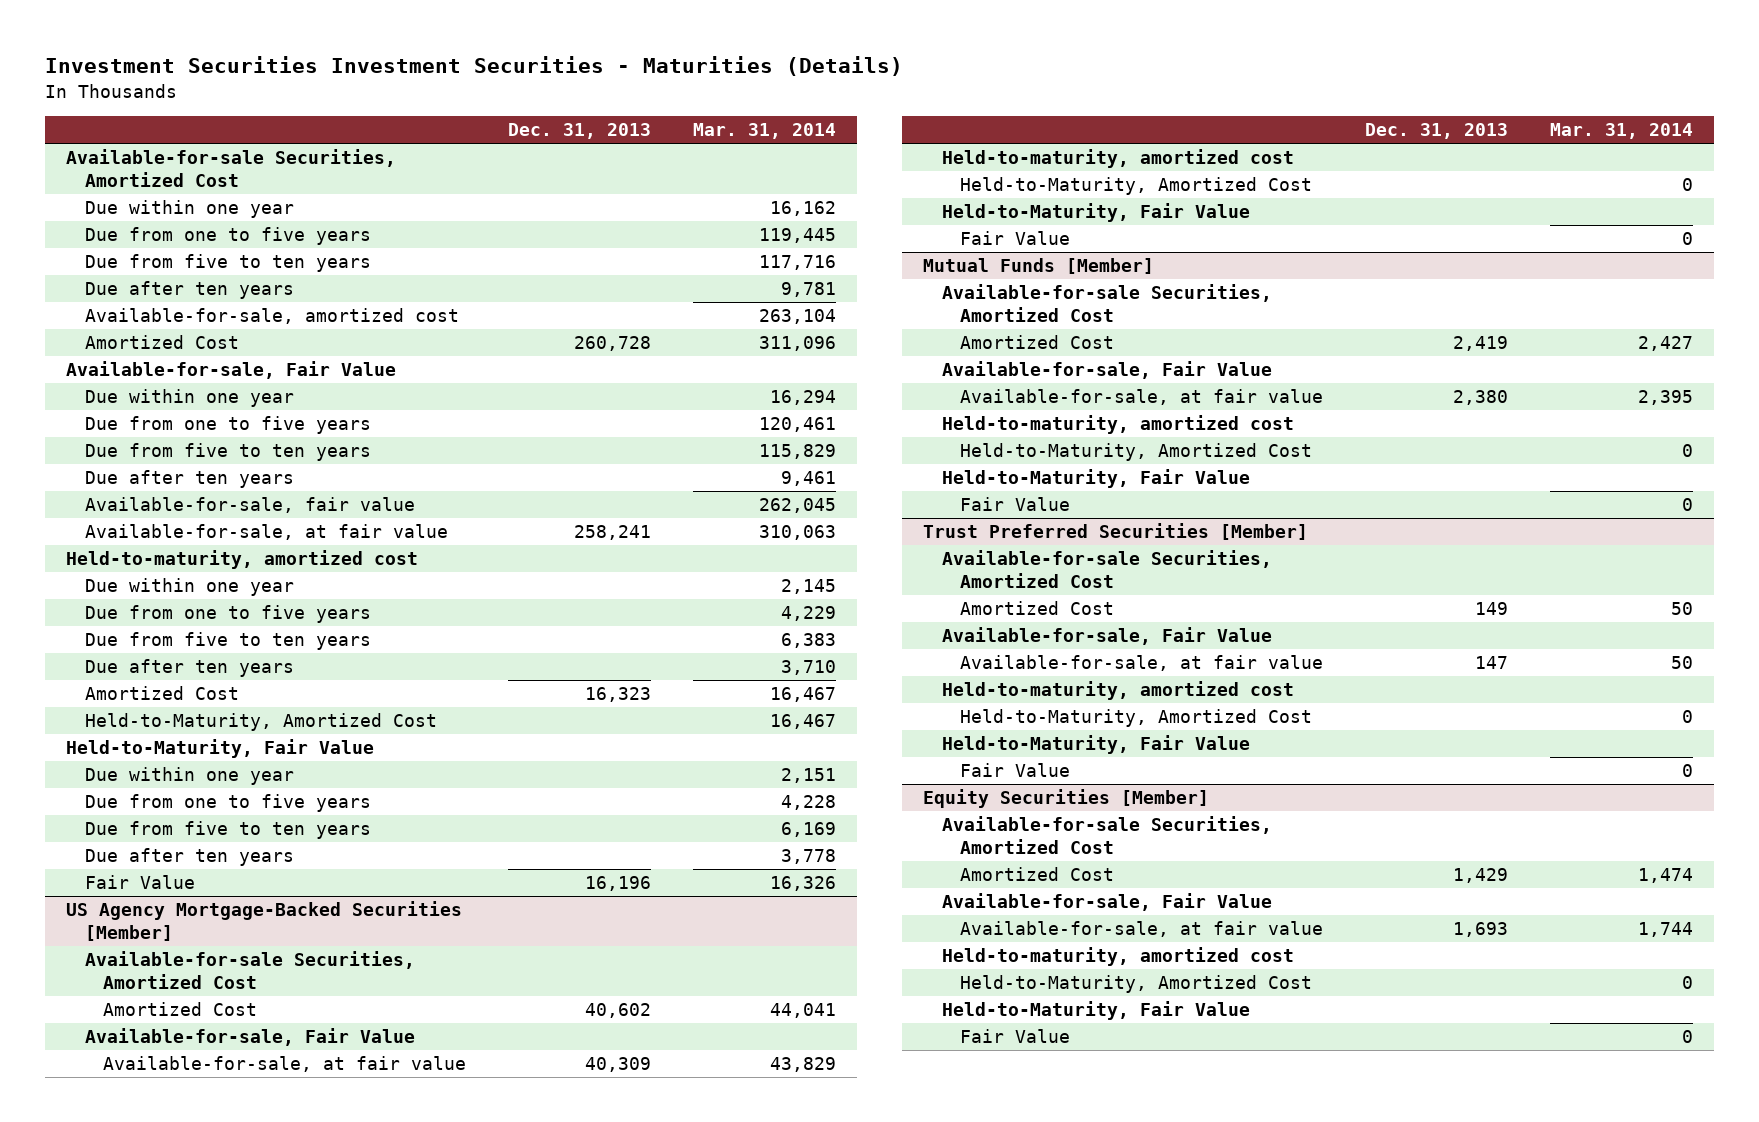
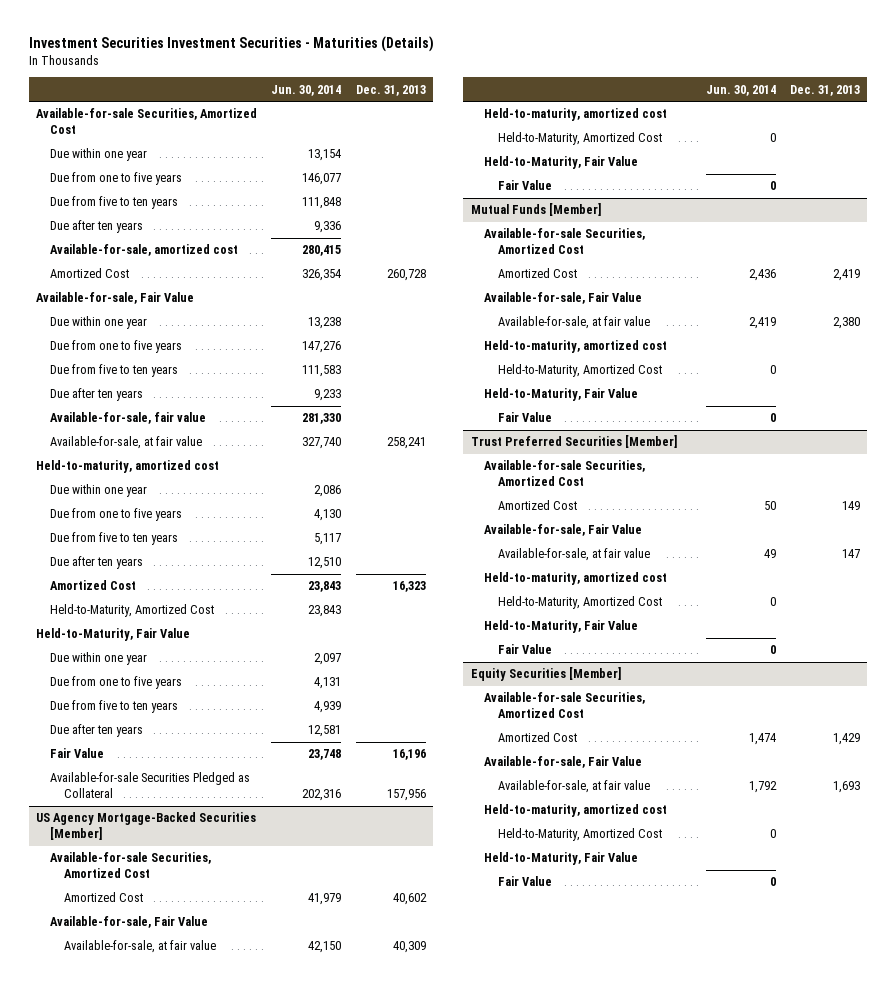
[692,123,836,140] Mar. 31, 2014 -> none
none -> [271,84,342,96] Jun. 30, 2014
none -> [49,772,250,799] Available-for-sale Securities Pledged as Collateral

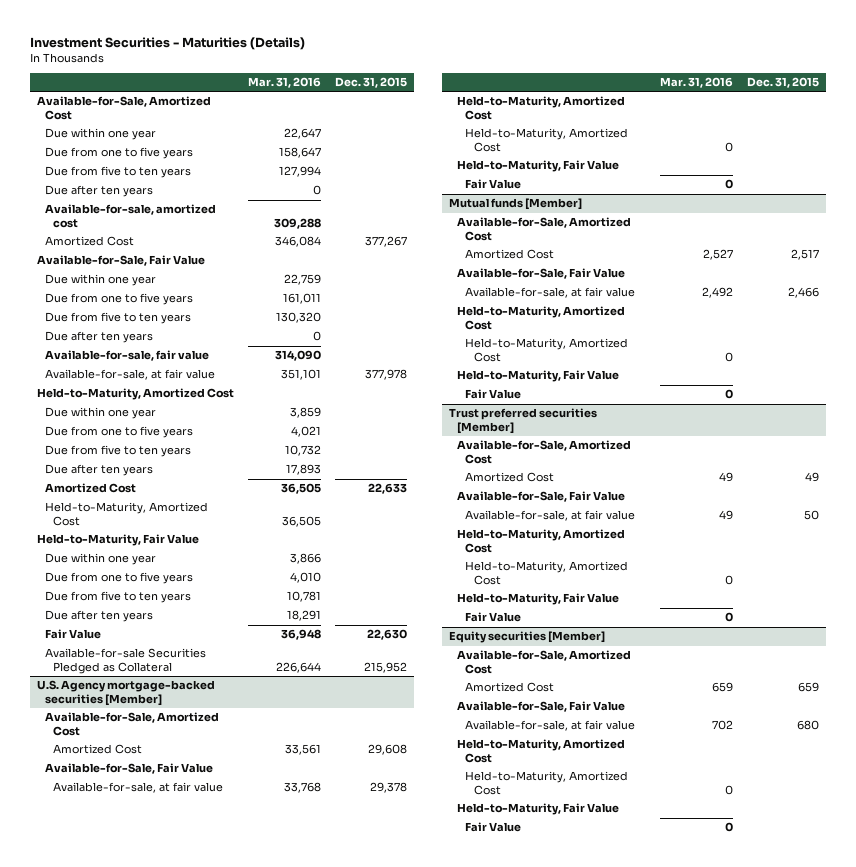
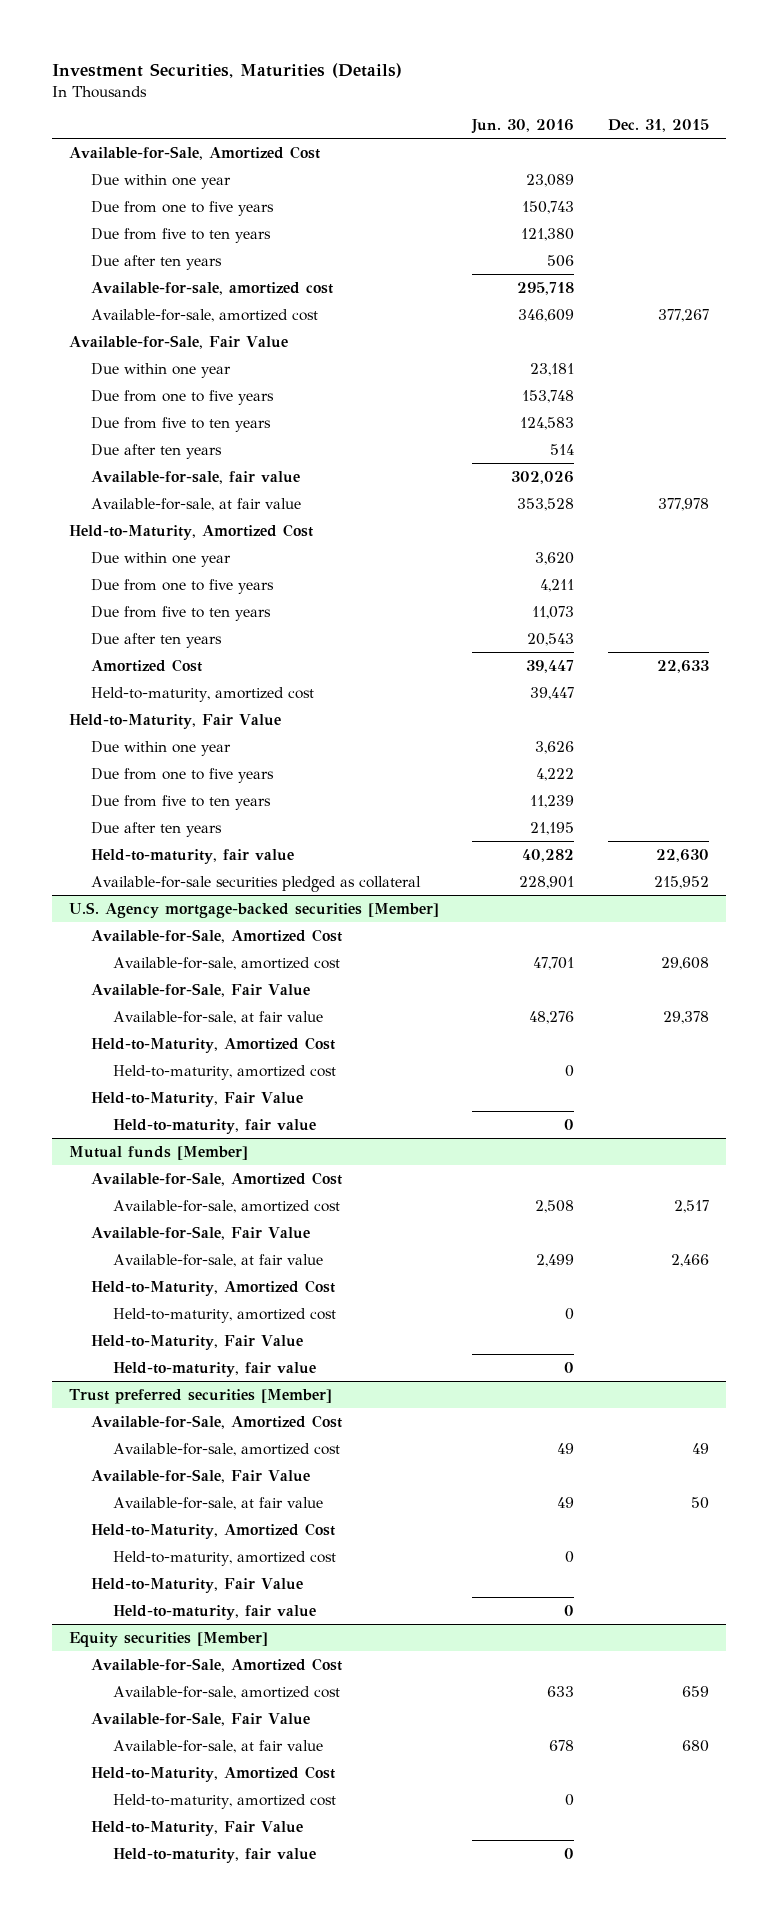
[29,36,305,50] Investment Securities - Maturities (Details) -> [52,62,403,78] Investment Securities, Maturities (Details)
[247,77,321,89] Mar. 31, 2016 -> none
none -> [471,119,575,135] Jun. 30, 2016
[44,236,134,247] Amortized Cost -> [91,308,319,322] Available-for-sale, amortized cost
[44,502,208,526] Held-to-Maturity, Amortized Cost -> [91,686,315,702] Held-to-maturity, amortized cost
[44,629,101,640] Fair Value -> [91,848,295,864] Held-to-maturity, fair value
[44,648,206,674] Available-for-sale Securities Pledged as Collateral -> [91,875,422,892] Available-for-sale securities pledged as collateral
[53,744,143,755] Amortized Cost -> [113,956,341,970] Available-for-sale, amortized cost
[465,128,629,152] Held-to-Maturity, Amortized Cost -> [113,1064,337,1080] Held-to-maturity, amortized cost
[465,179,522,190] Fair Value -> [113,1118,317,1134] Held-to-maturity, fair value
[465,249,555,260] Amortized Cost -> [113,1199,341,1213] Available-for-sale, amortized cost
[465,338,629,362] Held-to-Maturity, Amortized Cost -> [113,1307,337,1323] Held-to-maturity, amortized cost
[465,389,522,400] Fair Value -> [113,1361,317,1377] Held-to-maturity, fair value
[465,472,555,483] Amortized Cost -> [113,1442,341,1456] Available-for-sale, amortized cost
[465,561,629,585] Held-to-Maturity, Amortized Cost -> [113,1550,337,1566] Held-to-maturity, amortized cost
[465,612,522,623] Fair Value -> [113,1604,317,1620] Held-to-maturity, fair value
[465,682,555,693] Amortized Cost -> [113,1685,341,1699] Available-for-sale, amortized cost
[465,771,629,795] Held-to-Maturity, Amortized Cost -> [113,1793,337,1809] Held-to-maturity, amortized cost
[465,822,522,833] Fair Value -> [113,1847,317,1863] Held-to-maturity, fair value

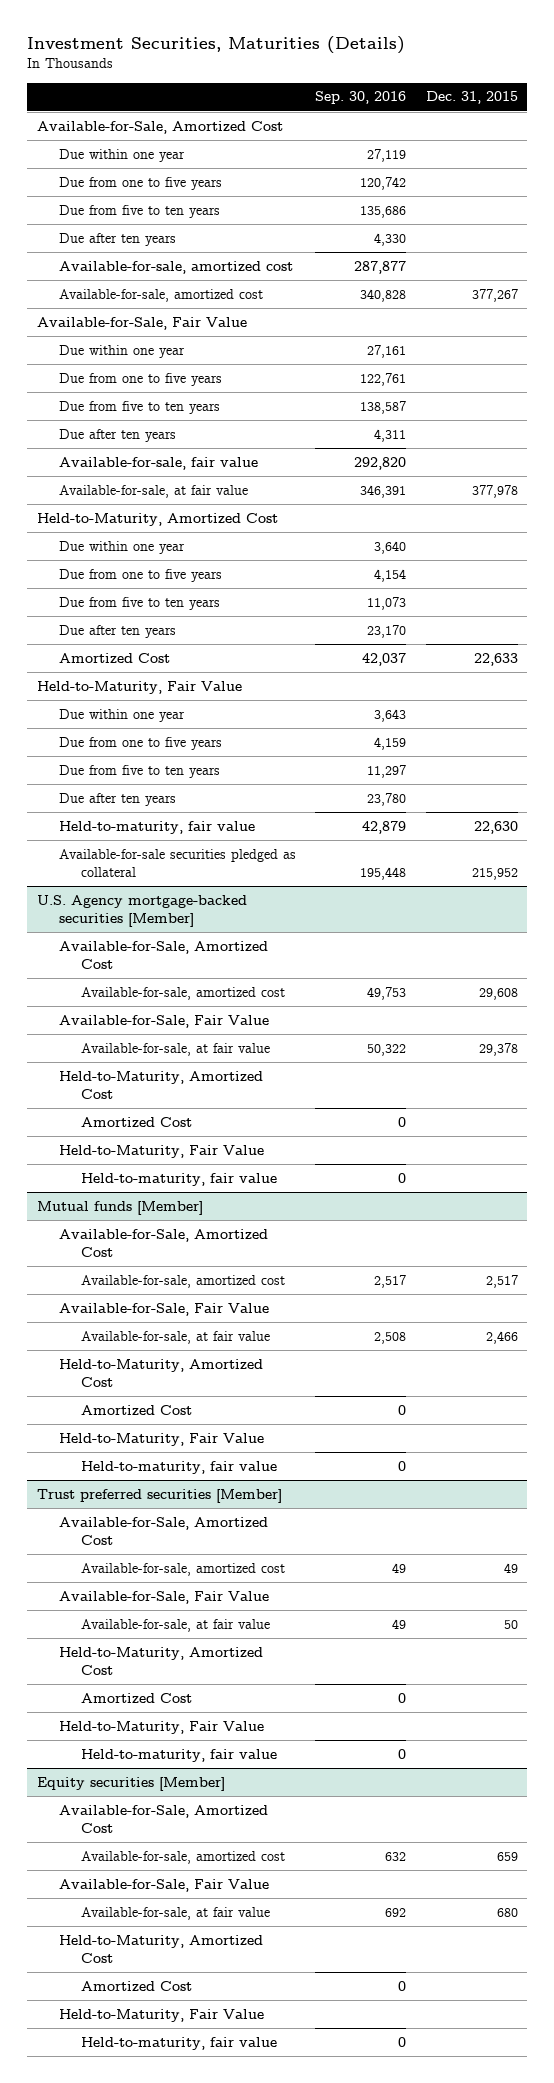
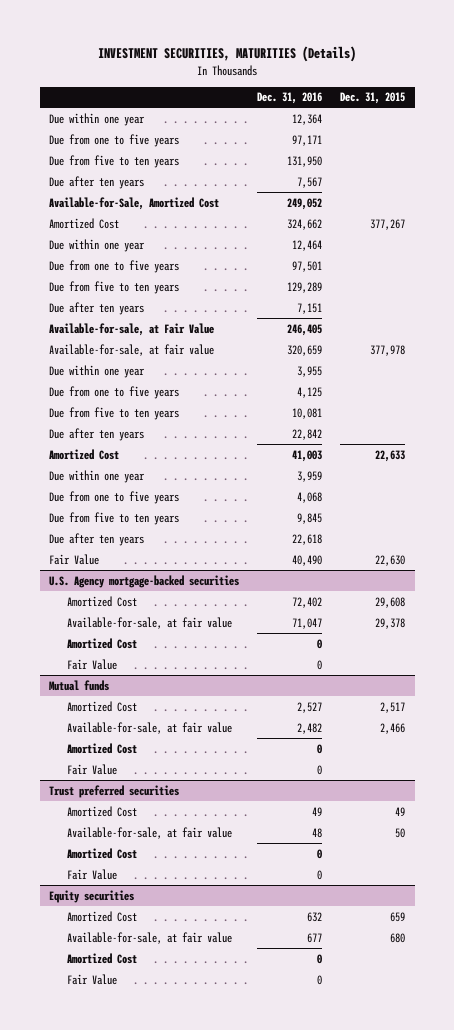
[27,36,406,55] Investment Securities, Maturities (Details) -> [98,46,357,63] INVESTMENT SECURITIES, MATURITIES (Details)
[315,91,407,105] Sep. 30, 2016 -> none
none -> [257,92,323,105] Dec. 31, 2016
[58,260,293,274] Available-for-sale, amortized cost -> none
[36,316,247,330] Available-for-Sale, Fair Value -> none
[36,120,283,134] Available-for-Sale, Amortized Cost -> [48,196,219,210] Available-for-Sale, Amortized Cost
[58,288,263,302] Available-for-sale, amortized cost -> [48,217,119,229] Amortized Cost
[58,456,258,470] Available-for-sale, fair value -> [48,322,214,336] Available-for-sale, at Fair Value
[36,512,278,526] Held-to-Maturity, Amortized Cost -> none
[36,680,242,694] Held-to-Maturity, Fair Value -> none
[58,848,296,877] Available-for-sale securities pledged as collateral -> none
[58,940,268,969] Available-for-Sale, Amortized Cost -> none
[58,1014,269,1028] Available-for-Sale, Fair Value -> none
[58,820,255,834] Held-to-maturity, fair value -> [48,553,99,565] Fair Value
[36,894,247,927] U.S. Agency mortgage-backed securities [Member] -> [48,574,239,588] U.S. Agency mortgage-backed securities
[81,986,286,1000] Available-for-sale, amortized cost -> [67,595,138,607] Amortized Cost
[58,1070,263,1099] Held-to-Maturity, Amortized Cost -> none
[58,1144,264,1158] Held-to-Maturity, Fair Value -> none
[58,1228,268,1257] Available-for-Sale, Amortized Cost -> none
[58,1302,269,1316] Available-for-Sale, Fair Value -> none
[81,1172,278,1186] Held-to-maturity, fair value -> [67,658,118,670] Fair Value
[36,1200,203,1215] Mutual funds [Member] -> [48,679,109,691] Mutual funds
[81,1274,286,1288] Available-for-sale, amortized cost -> [67,700,138,712] Amortized Cost
[58,1358,263,1387] Held-to-Maturity, Amortized Cost -> none
[58,1432,264,1446] Held-to-Maturity, Fair Value -> none
[58,1516,268,1545] Available-for-Sale, Amortized Cost -> none
[58,1590,269,1604] Available-for-Sale, Fair Value -> none
[81,1460,278,1474] Held-to-maturity, fair value -> [67,763,118,775] Fair Value
[36,1488,282,1503] Trust preferred securities [Member] -> [48,784,179,798] Trust preferred securities
[81,1562,286,1576] Available-for-sale, amortized cost -> [67,805,138,817] Amortized Cost
[58,1646,263,1675] Held-to-Maturity, Amortized Cost -> none
[58,1720,264,1734] Held-to-Maturity, Fair Value -> none
[58,1804,268,1833] Available-for-Sale, Amortized Cost -> none
[58,1878,269,1892] Available-for-Sale, Fair Value -> none
[81,1748,278,1762] Held-to-maturity, fair value -> [67,868,118,880] Fair Value
[36,1776,225,1791] Equity securities [Member] -> [48,889,134,903] Equity securities
[81,1850,286,1864] Available-for-sale, amortized cost -> [67,910,138,922] Amortized Cost
[58,1934,263,1963] Held-to-Maturity, Amortized Cost -> none
[58,2008,264,2022] Held-to-Maturity, Fair Value -> none
[81,2036,278,2050] Held-to-maturity, fair value -> [67,973,118,985] Fair Value

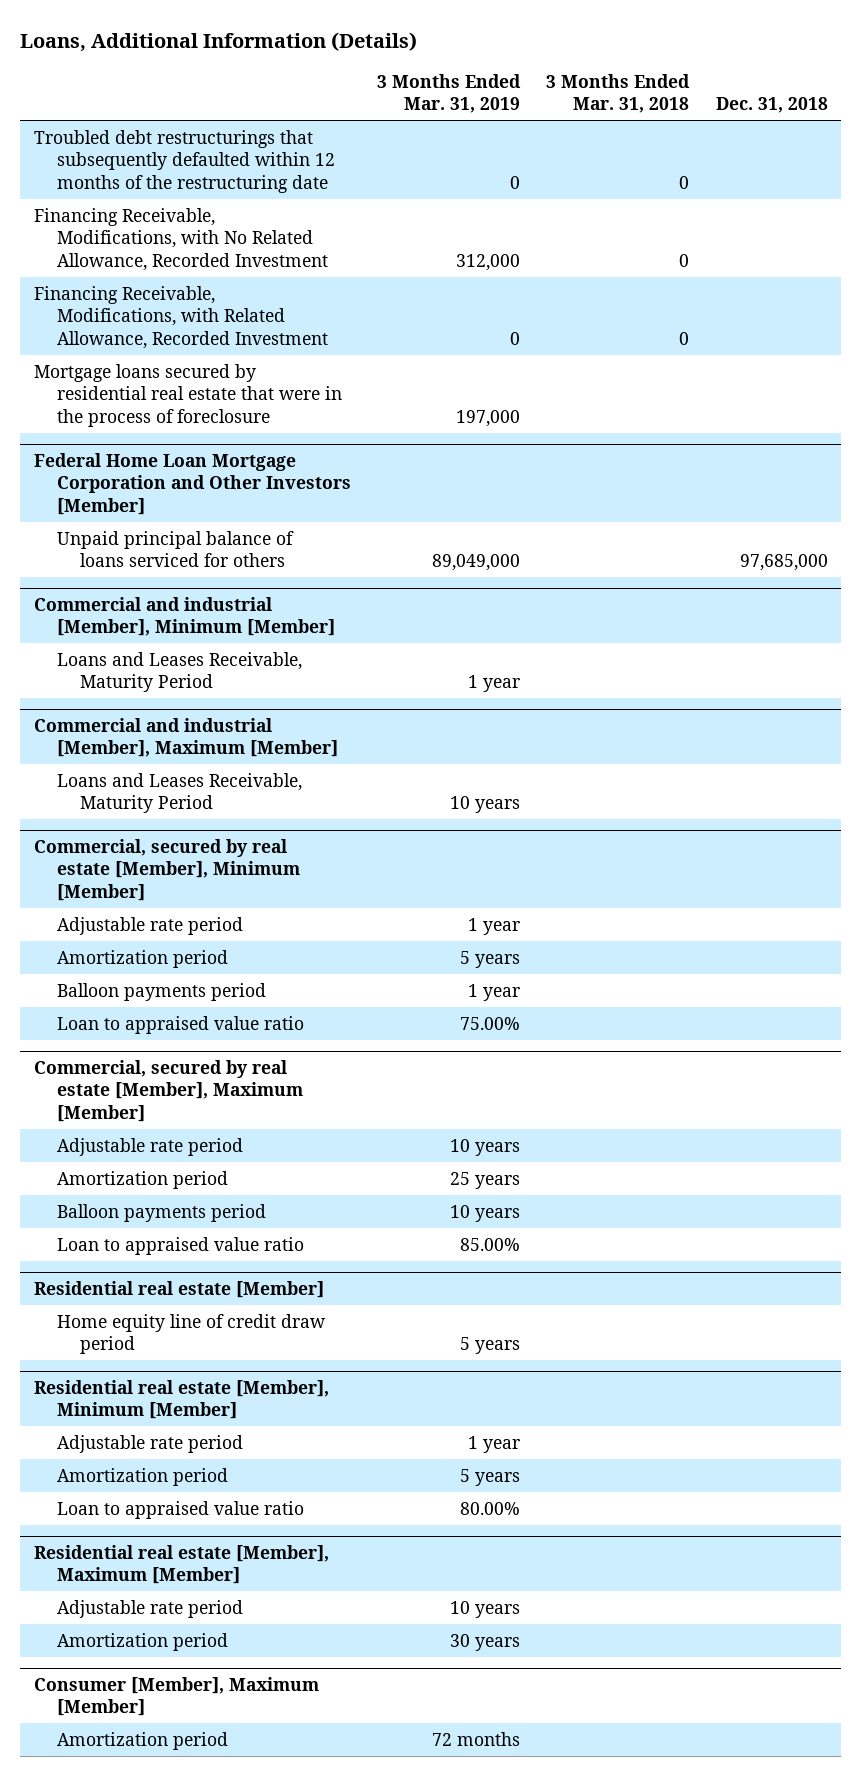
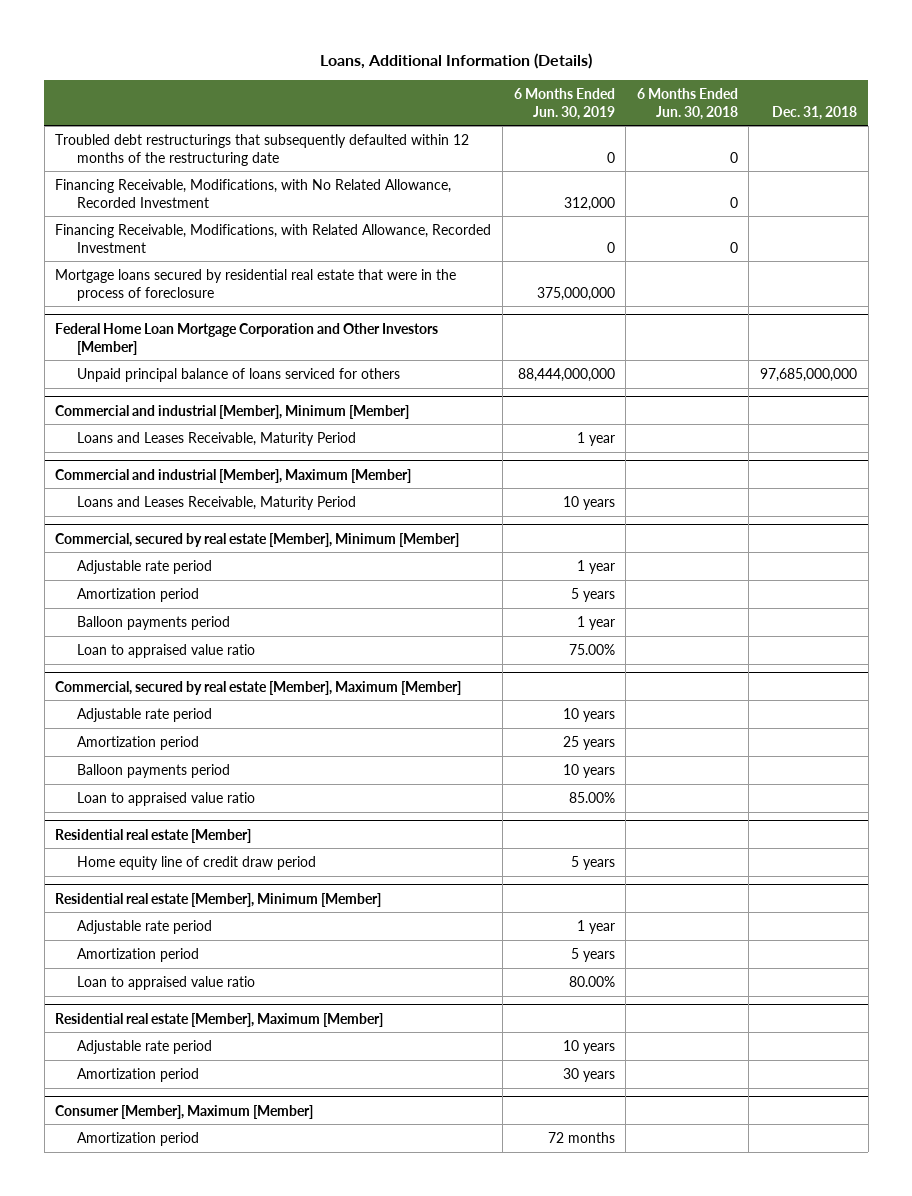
[377,73,522,114] 3 Months Ended Mar. 31, 2019 -> none
[546,73,691,114] 3 Months Ended Mar. 31, 2018 -> none
none -> [513,87,615,120] 6 Months Ended Jun. 30, 2019
none -> [636,87,738,120] 6 Months Ended Jun. 30, 2018
[739,554,828,572] 97,685,000 -> [760,367,858,382] 97,685,000,000

